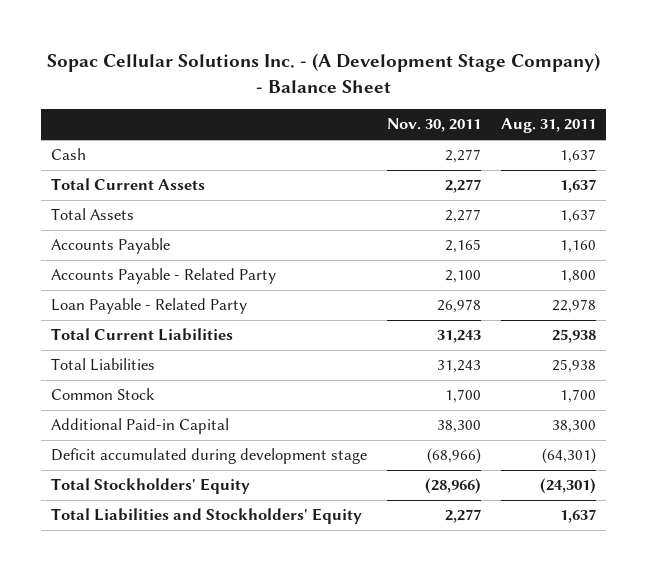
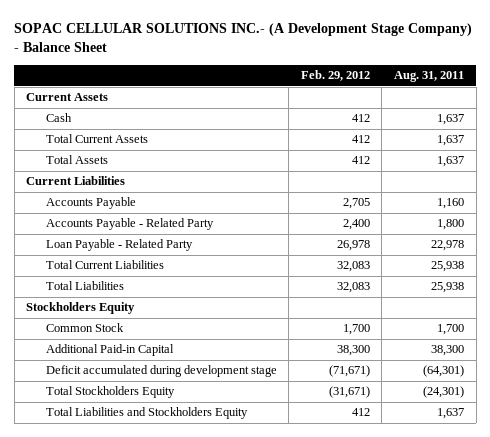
[46,52,600,93] Sopac Cellular Solutions Inc. - (A Development Stage Company) - Balance Sheet -> [14,23,473,53] SOPAC CELLULAR SOLUTIONS INC.- (A Development Stage Company) - Balance Sheet
[387,118,482,133] Nov. 30, 2011 -> none
none -> [300,70,370,82] Feb. 29, 2012
none -> [26,93,109,102] Current Assets
none -> [26,176,126,186] Current Liabilities
none -> [26,302,136,315] Stockholders Equity
[51,478,251,495] Total Stockholders' Equity -> [45,386,175,399] Total Stockholders Equity
[51,508,363,525] Total Liabilities and Stockholders' Equity -> [45,407,248,420] Total Liabilities and Stockholders Equity

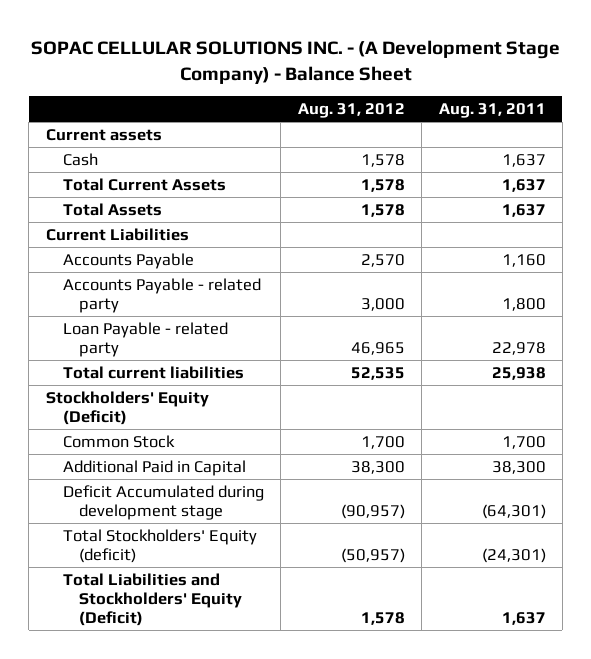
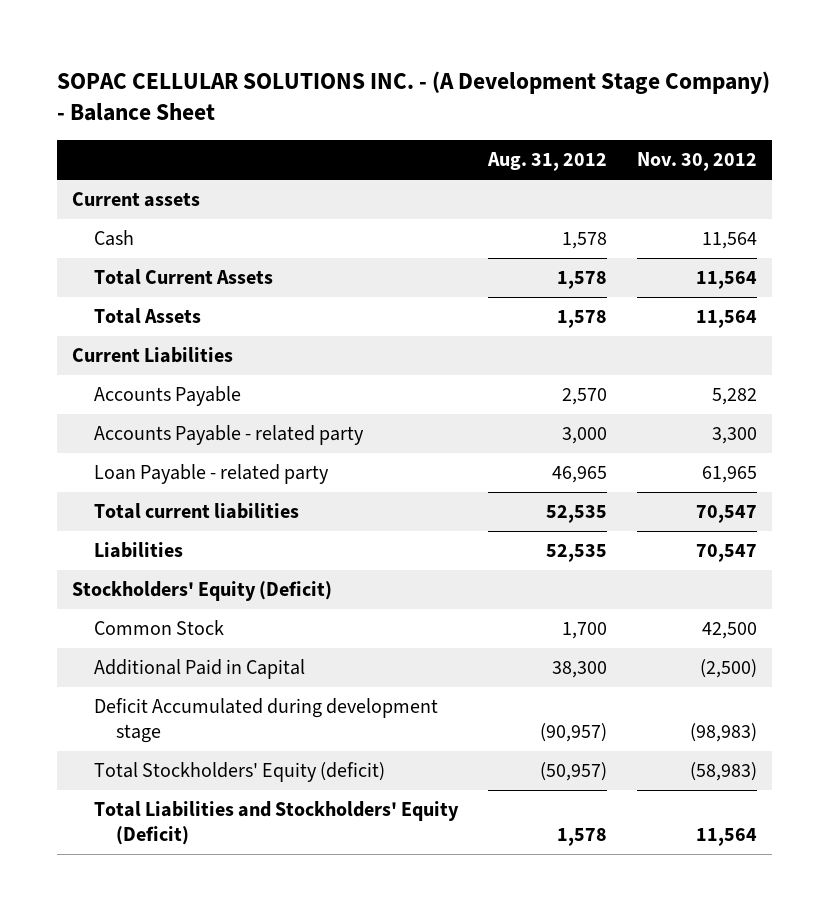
[438,102,546,118] Aug. 31, 2011 -> none
none -> [636,152,757,172] Nov. 30, 2012
none -> [93,542,183,559] Liabilities

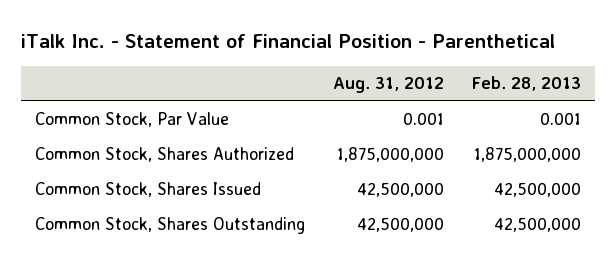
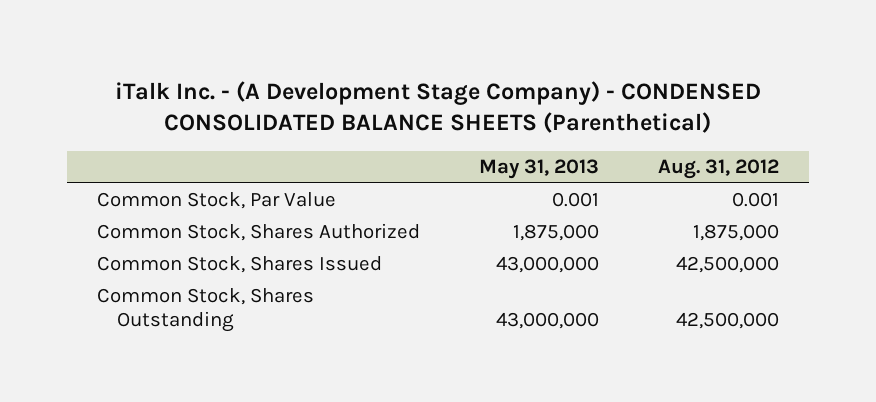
[20,34,555,49] iTalk Inc. - Statement of Financial Position - Parenthetical -> [114,80,761,134] iTalk Inc. - (A Development Stage Company) - CONDENSED CONSOLIDATED BALANCE SHEETS (Parenthetical)
[471,76,581,92] Feb. 28, 2013 -> none
none -> [478,159,599,180] May 31, 2013
[336,147,444,163] 1,875,000,000 -> [692,224,779,242] 1,875,000

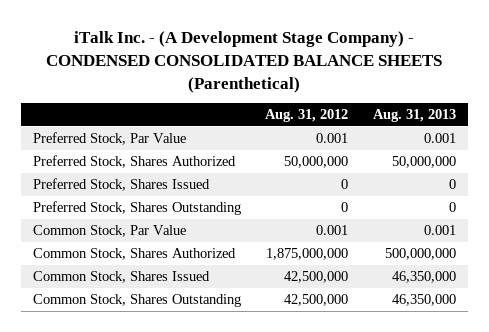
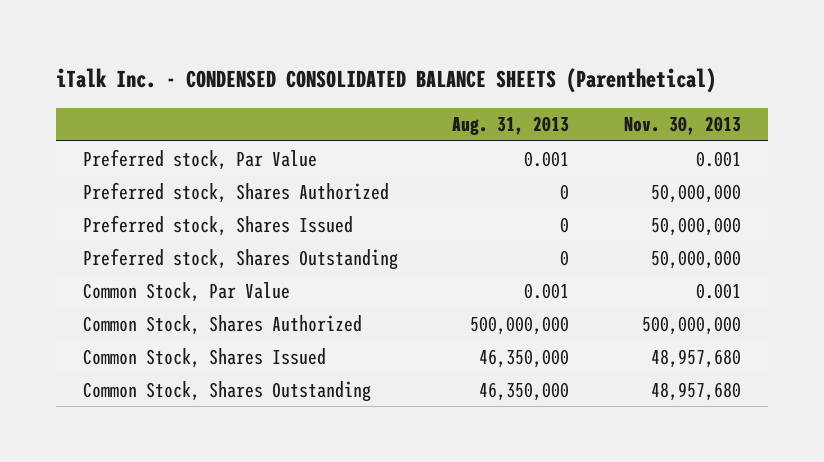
[46,31,443,93] iTalk Inc. - (A Development Stage Company) - CONDENSED CONSOLIDATED BALANCE SHEETS (Parenthetical) -> [56,68,717,94] iTalk Inc. - CONDENSED CONSOLIDATED BALANCE SHEETS (Parenthetical)
[265,109,349,123] Aug. 31, 2012 -> none
none -> [623,116,741,136] Nov. 30, 2013
[32,132,186,146] Preferred Stock, Par Value -> [83,148,318,170] Preferred stock, Par Value
[32,155,236,169] Preferred Stock, Shares Authorized -> [83,181,390,203] Preferred stock, Shares Authorized
[391,156,456,169] 50,000,000 -> [560,183,570,200] 0
[32,178,210,192] Preferred Stock, Shares Issued -> [83,214,354,236] Preferred stock, Shares Issued
[32,201,241,216] Preferred Stock, Shares Outstanding -> [83,247,399,270] Preferred stock, Shares Outstanding

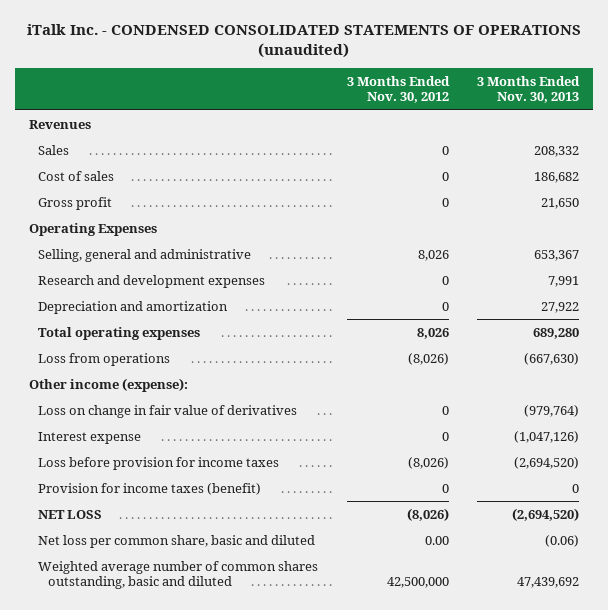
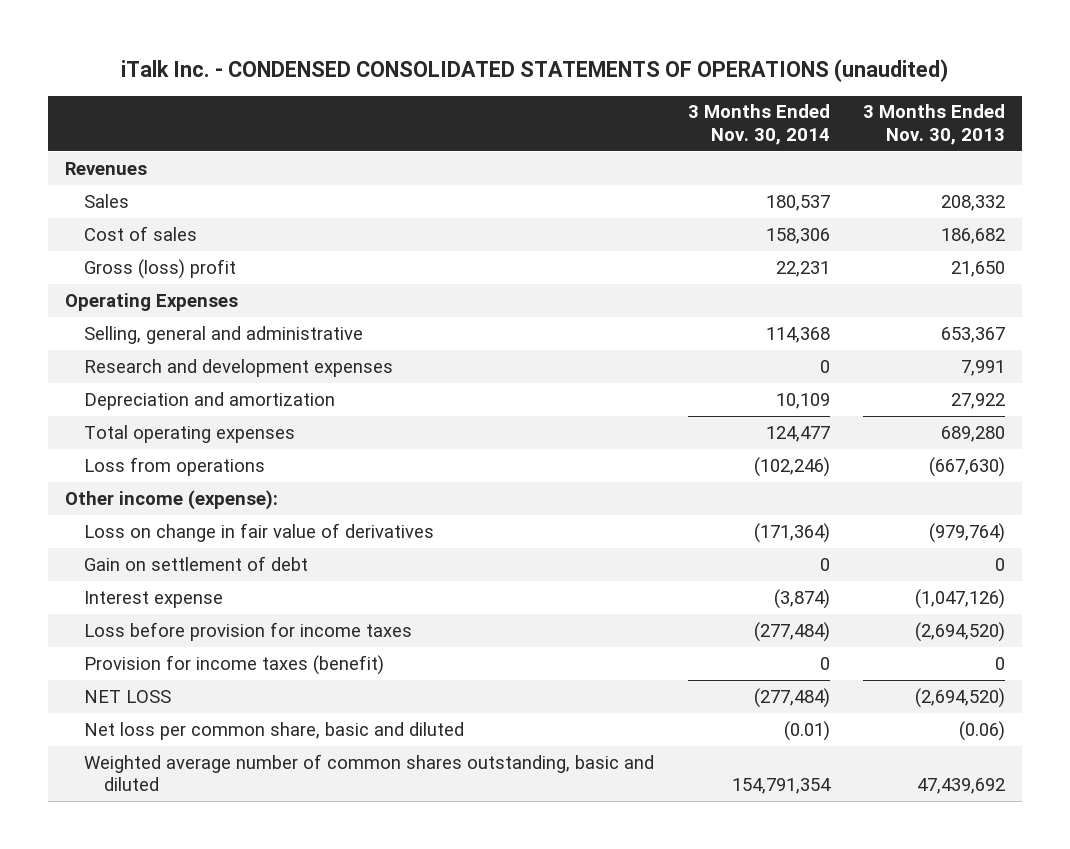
[346,75,450,104] 3 Months Ended Nov. 30, 2012 -> none
none -> [687,104,830,146] 3 Months Ended Nov. 30, 2014
[38,196,113,210] Gross profit -> [84,258,237,279] Gross (loss) profit
none -> [84,555,309,571] Gain on settlement of debt

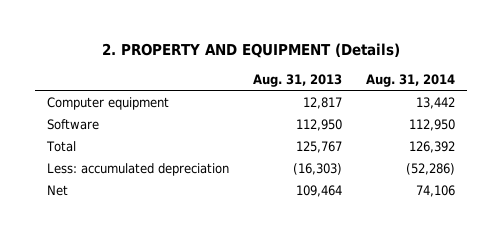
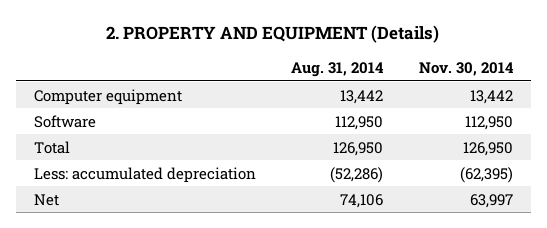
[252,73,342,87] Aug. 31, 2013 -> none
none -> [418,61,514,76] Nov. 30, 2014
[408,140,455,153] 126,392 -> [333,141,384,156] 126,950

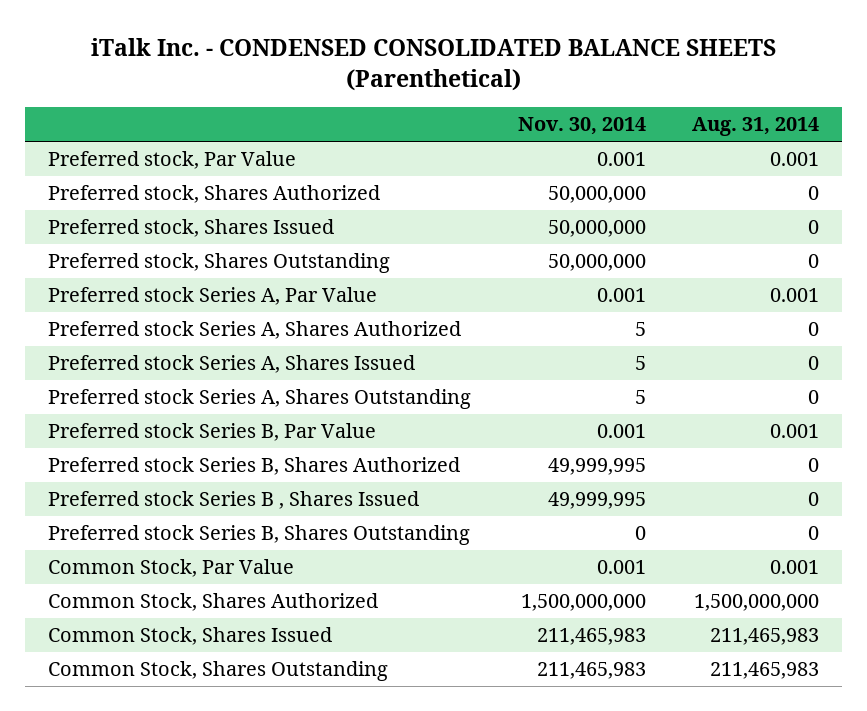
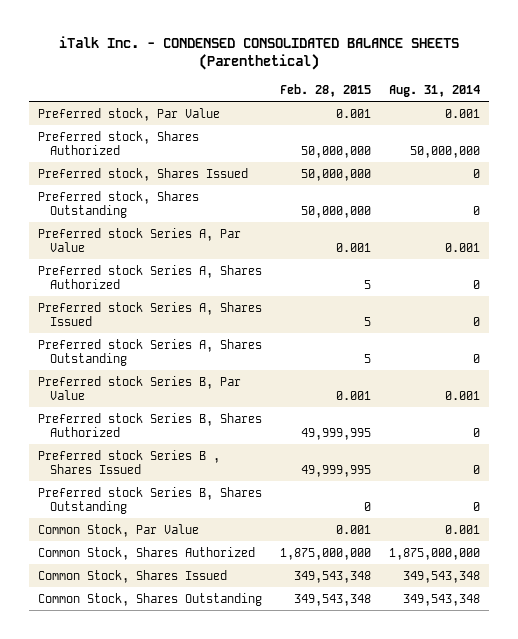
[517,117,646,136] Nov. 30, 2014 -> none
none -> [280,84,372,98] Feb. 28, 2015
[807,186,819,201] 0 -> [410,145,481,158] 50,000,000
[693,594,819,612] 1,500,000,000 -> [389,547,481,560] 1,875,000,000
[709,628,819,646] 211,465,983 -> [403,570,481,583] 349,543,348
[709,662,819,680] 211,465,983 -> [403,593,481,606] 349,543,348

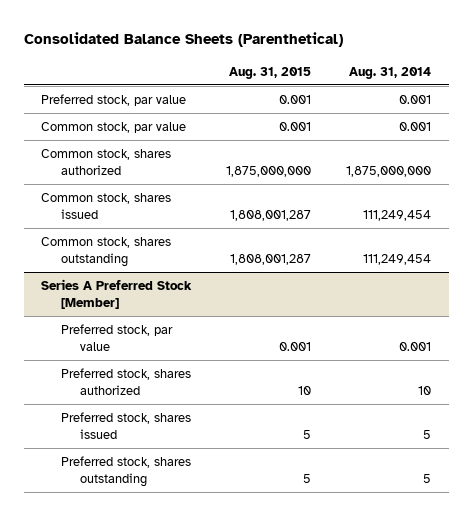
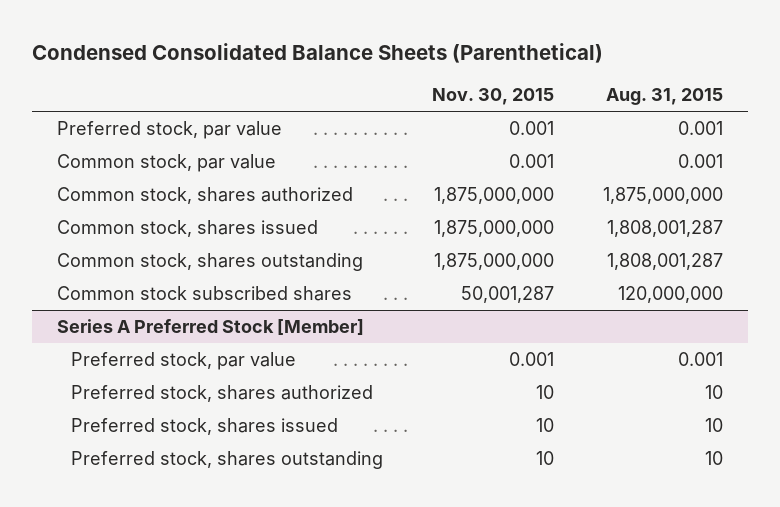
[23,32,343,48] Consolidated Balance Sheets (Parenthetical) -> [32,42,604,63] Condensed Consolidated Balance Sheets (Parenthetical)
[349,66,432,79] Aug. 31, 2014 -> none
none -> [432,87,555,105] Nov. 30, 2015
none -> [56,286,352,302] Common stock subscribed shares
[303,429,312,439] 5 -> [705,418,724,433] 10
[303,473,312,483] 5 -> [705,451,724,466] 10

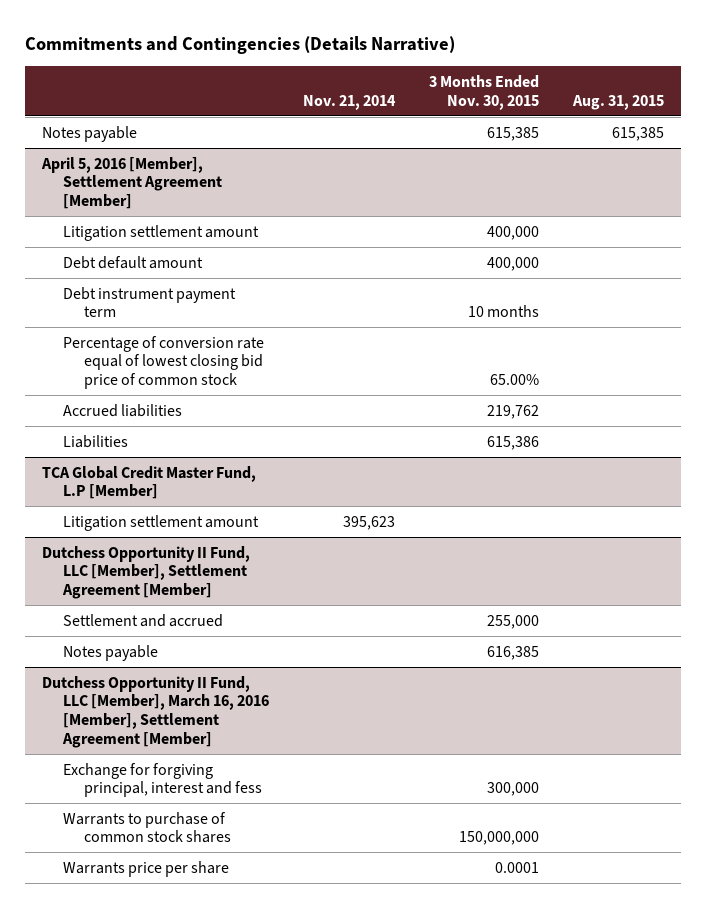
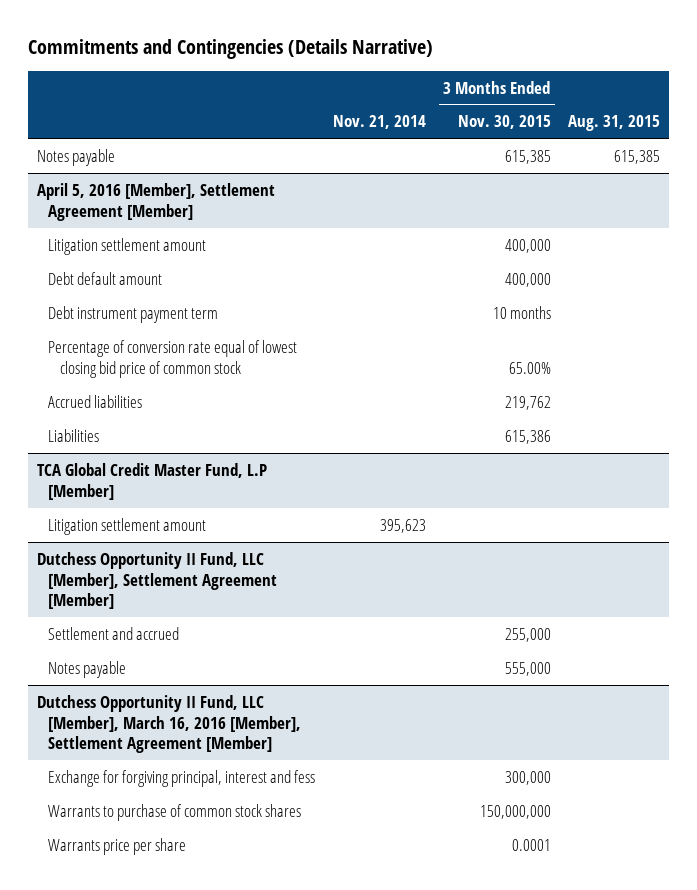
[487,645,540,660] 616,385 -> [504,661,551,676] 555,000

